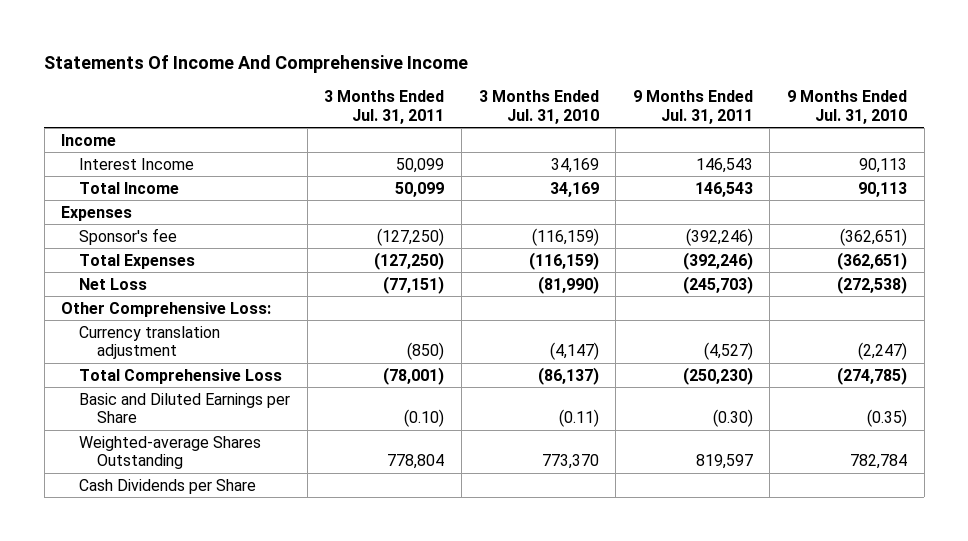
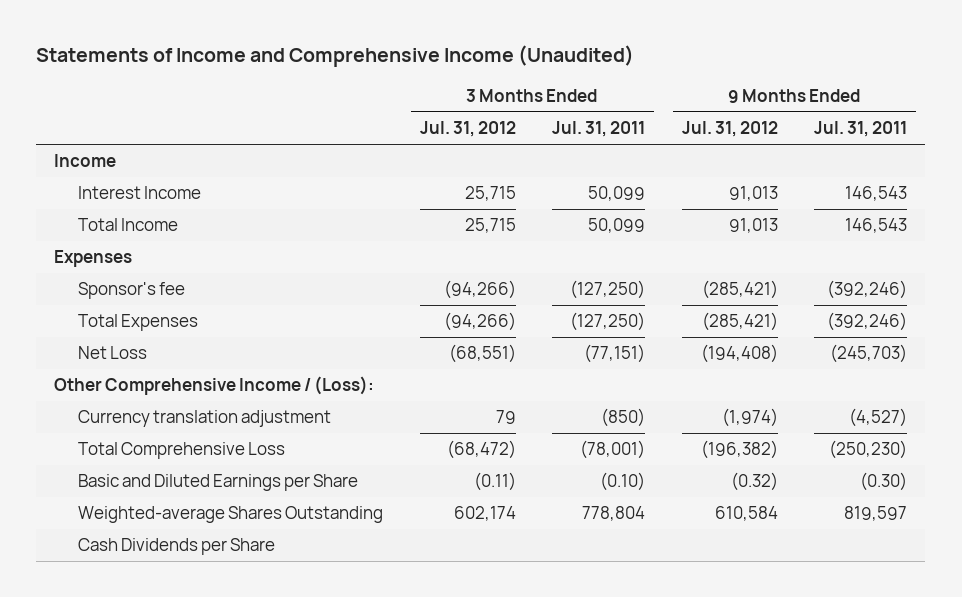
[44,54,469,73] Statements Of Income And Comprehensive Income -> [36,45,635,68] Statements of Income and Comprehensive Income (Unaudited)
[478,90,599,124] 3 Months Ended Jul. 31, 2010 -> none
[786,90,907,124] 9 Months Ended Jul. 31, 2010 -> none
none -> [419,121,516,138] Jul. 31, 2012
none -> [681,121,778,138] Jul. 31, 2012
[61,301,272,317] Other Comprehensive Loss: -> [54,376,375,396] Other Comprehensive Income / (Loss):

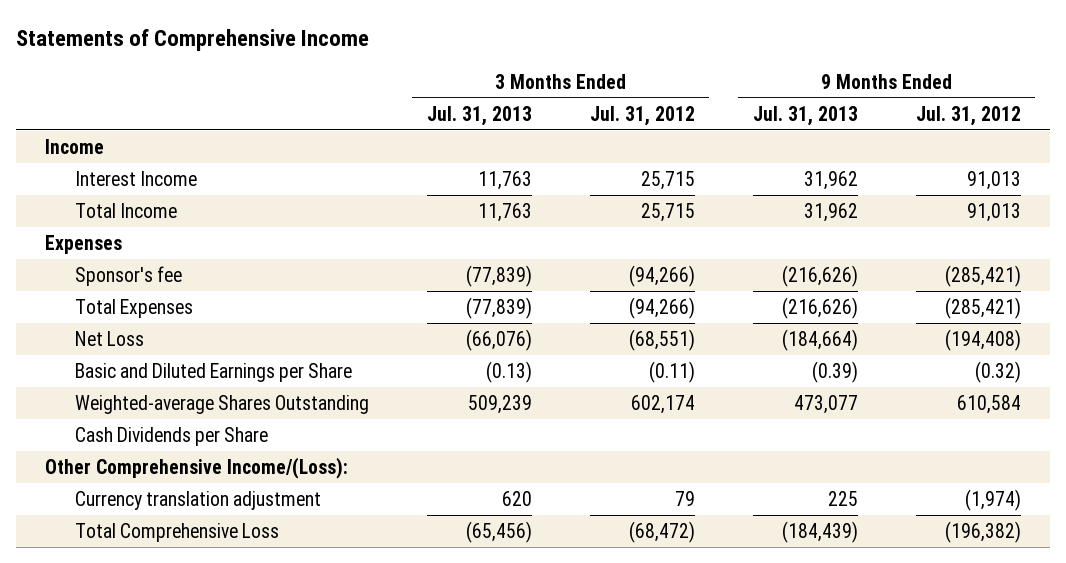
[36,45,635,68] Statements of Income and Comprehensive Income (Unaudited) -> [15,29,369,52] Statements of Comprehensive Income
[552,121,646,138] Jul. 31, 2011 -> none
[814,121,908,138] Jul. 31, 2011 -> none
none -> [426,105,532,126] Jul. 31, 2013
none -> [752,105,858,126] Jul. 31, 2013
[54,376,375,396] Other Comprehensive Income / (Loss): -> none
none -> [44,456,348,479] Other Comprehensive Income/(Loss):
[78,410,332,428] Currency translation adjustment -> [75,490,322,510] Currency translation adjustment
[78,442,286,460] Total Comprehensive Loss -> [75,522,280,542] Total Comprehensive Loss

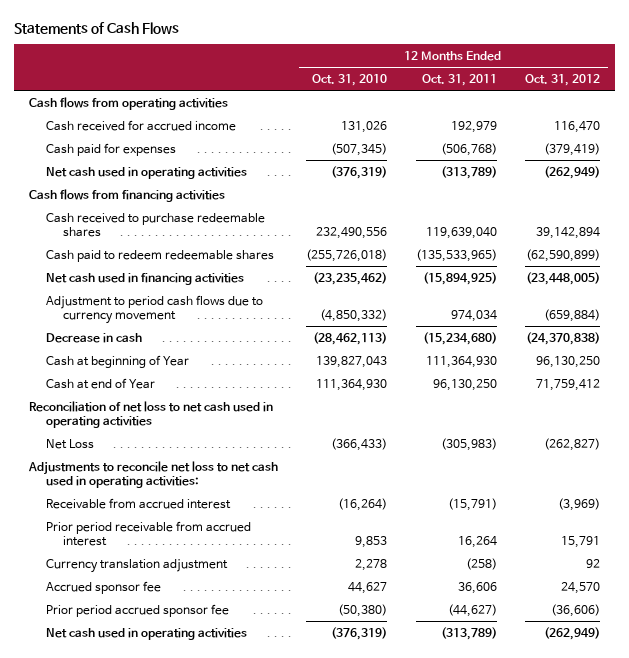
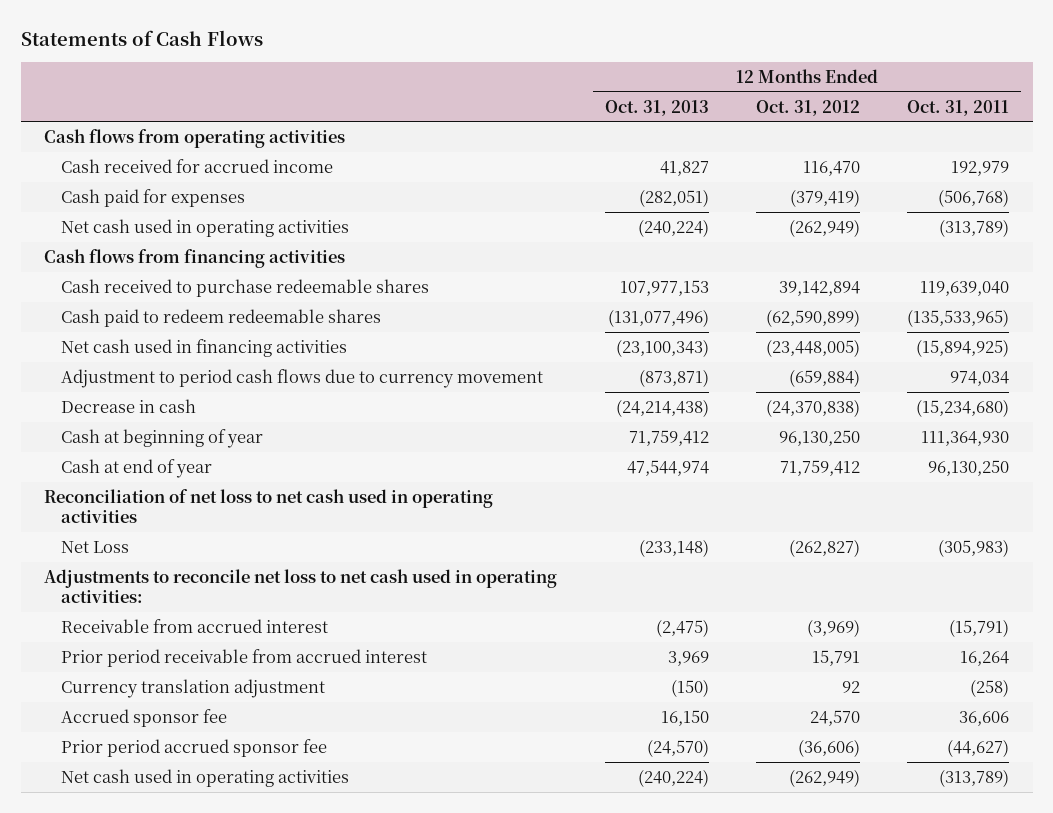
[312,73,388,86] Oct. 31, 2010 -> none
none -> [604,99,709,116] Oct. 31, 2013
[45,354,189,368] Cash at beginning of Year -> [61,428,264,448] Cash at beginning of year
[45,377,155,389] Cash at end of Year -> [61,458,213,478] Cash at end of year

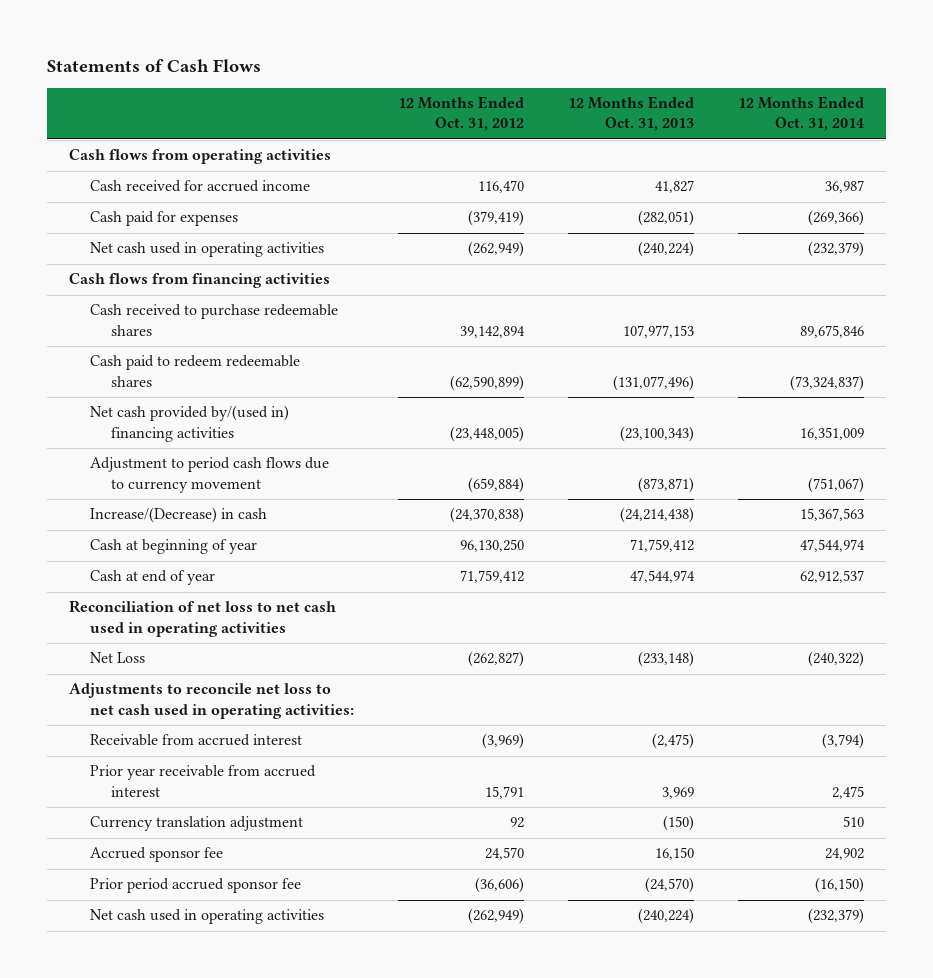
[907,99,1010,116] Oct. 31, 2011 -> none
none -> [737,96,864,132] 12 Months Ended Oct. 31, 2014
[61,338,348,357] Net cash used in financing activities -> [89,405,289,442] Net cash provided by/(used in) financing activities
[61,398,197,413] Decrease in cash -> [89,507,267,524] Increase/(Decrease) in cash
[61,648,428,667] Prior period receivable from accrued interest -> [89,765,316,797] Prior year receivable from accrued interest

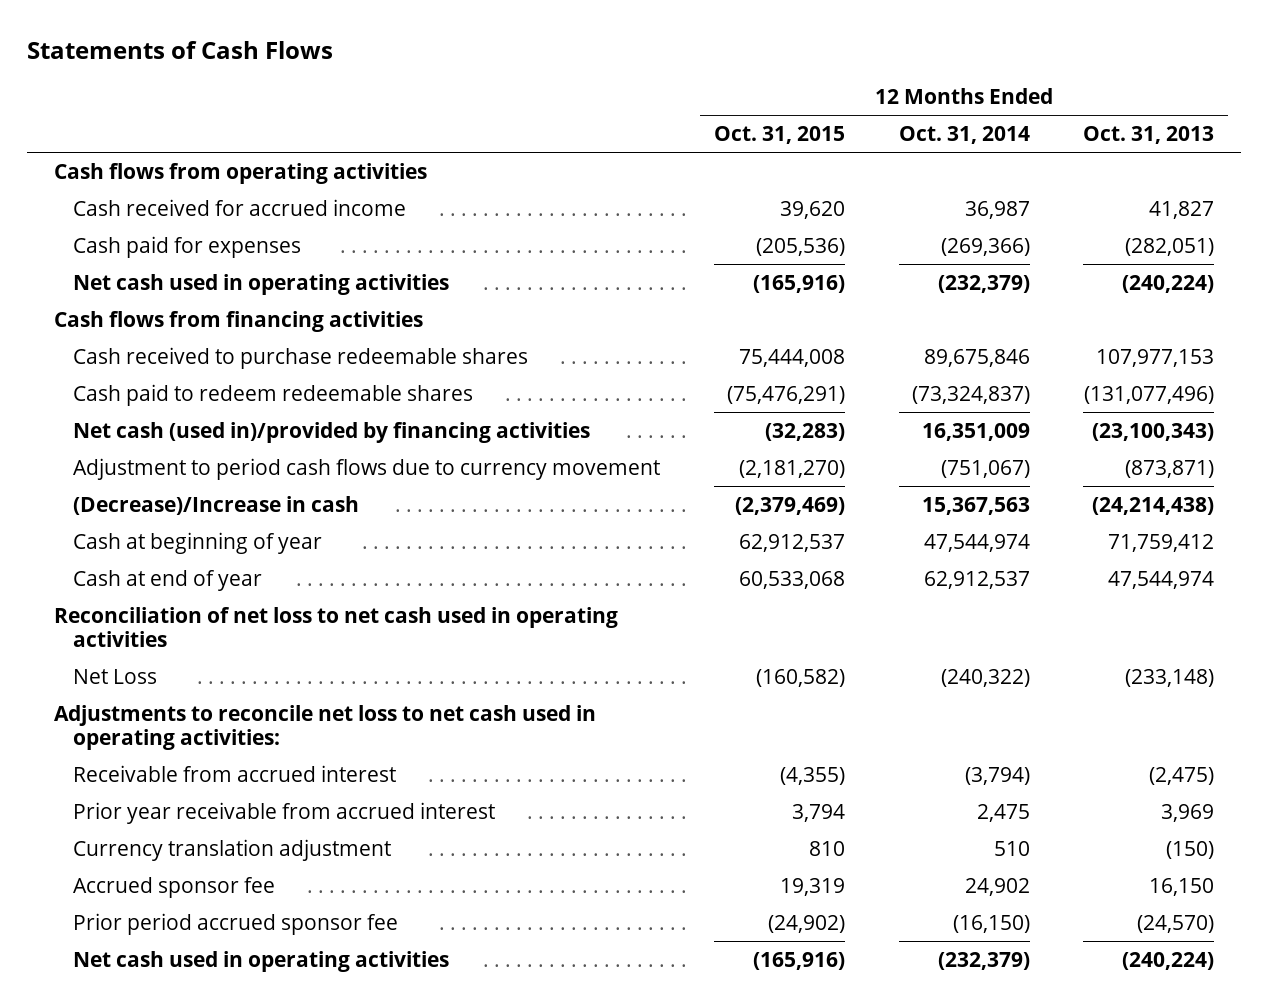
[397,96,524,132] 12 Months Ended Oct. 31, 2012 -> none
none -> [713,126,845,145] Oct. 31, 2015
[89,405,289,442] Net cash provided by/(used in) financing activities -> [72,421,590,443] Net cash (used in)/provided by financing activities
[89,507,267,524] Increase/(Decrease) in cash -> [72,495,359,515] (Decrease)/Increase in cash

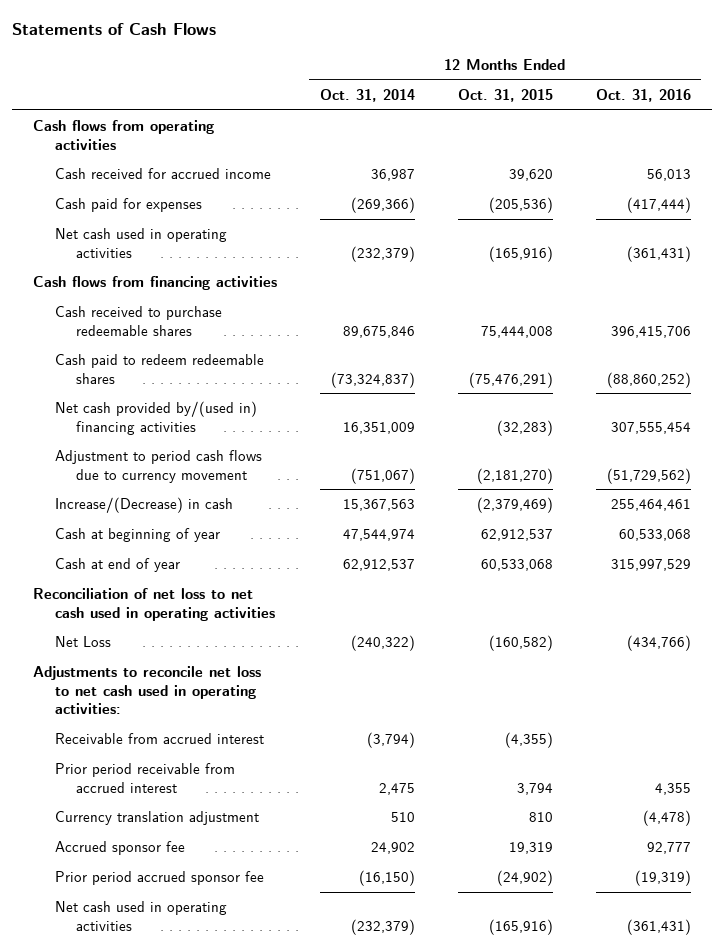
[1083,126,1215,145] Oct. 31, 2013 -> none
none -> [595,88,691,102] Oct. 31, 2016
[72,421,590,443] Net cash (used in)/provided by financing activities -> [54,401,257,435] Net cash provided by/(used in) financing activities
[72,495,359,515] (Decrease)/Increase in cash -> [54,497,233,514] Increase/(Decrease) in cash
[72,801,495,824] Prior year receivable from accrued interest -> [54,763,235,793] Prior period receivable from accrued interest

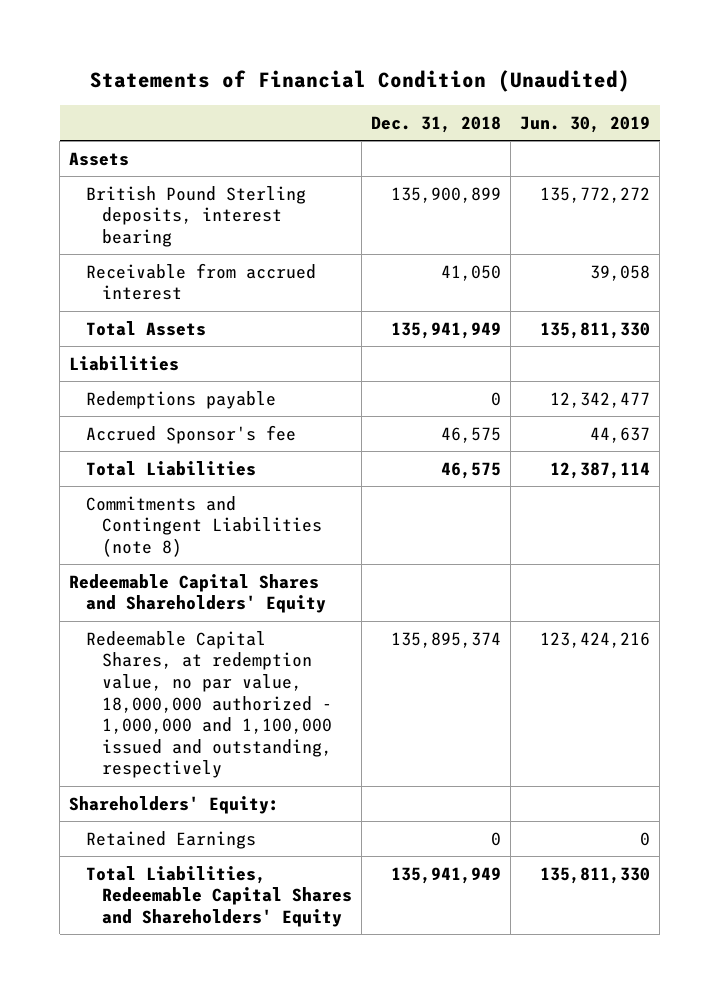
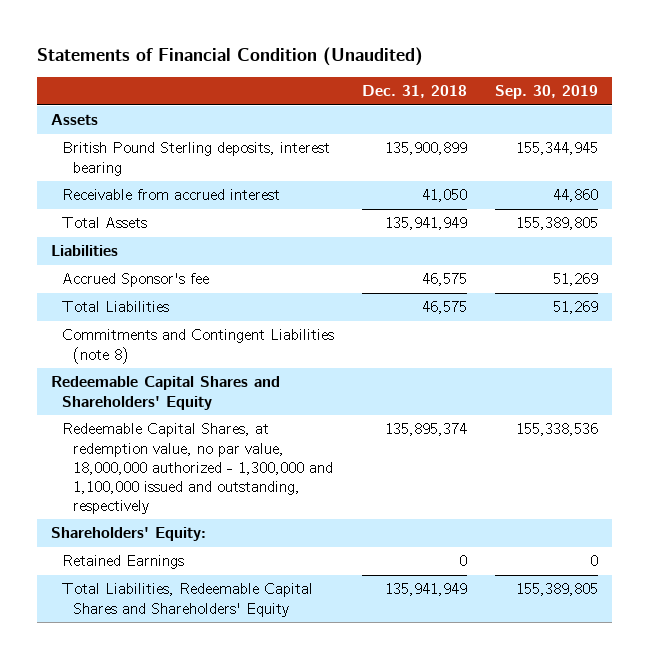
[520,116,651,134] Jun. 30, 2019 -> none
none -> [495,85,599,100] Sep. 30, 2019
[85,390,276,409] Redemptions payable -> none
[85,630,333,779] Redeemable Capital Shares, at redemption value, no par value, 18,000,000 authorized - 1,000,000 and 1,100,000 issued and outstanding, respectively -> [62,423,334,514] Redeemable Capital Shares, at redemption value, no par value, 18,000,000 authorized - 1,300,000 and 1,100,000 issued and outstanding, respectively

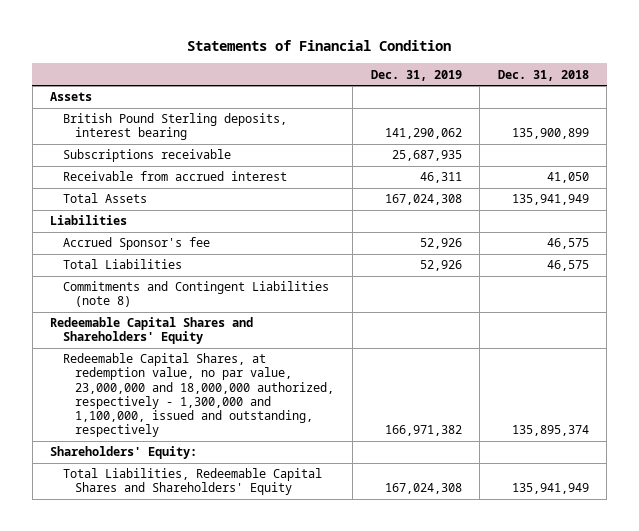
[36,47,423,67] Statements of Financial Condition (Unaudited) -> [187,40,452,52] Statements of Financial Condition
[495,85,599,100] Sep. 30, 2019 -> none
none -> [370,69,462,81] Dec. 31, 2019
none -> [62,149,231,163] Subscriptions receivable
[62,423,334,514] Redeemable Capital Shares, at redemption value, no par value, 18,000,000 authorized - 1,300,000 and 1,100,000 issued and outstanding, respectively -> [62,353,335,438] Redeemable Capital Shares, at redemption value, no par value, 23,000,000 and 18,000,000 authorized, respectively - 1,300,000 and 1,100,000, issued and outstanding, respectively
[62,555,185,570] Retained Earnings -> none

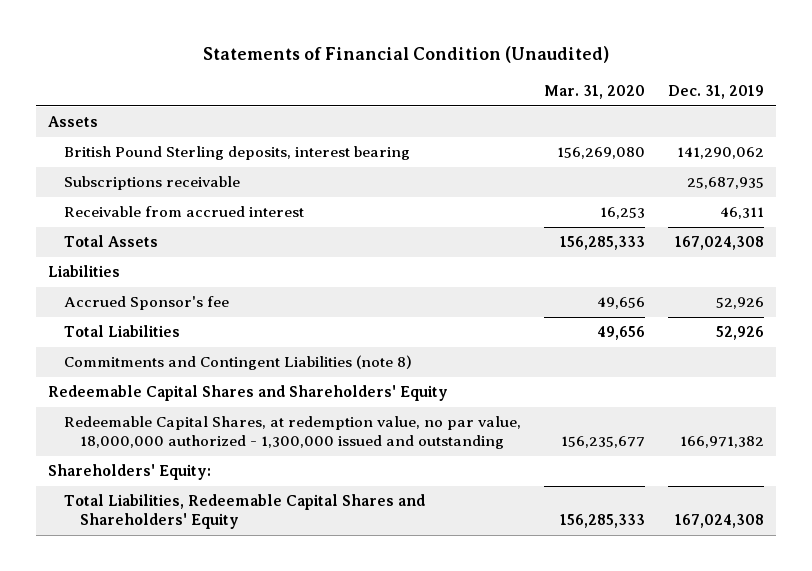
[187,40,452,52] Statements of Financial Condition -> [202,45,609,63] Statements of Financial Condition (Unaudited)
[497,69,589,81] Dec. 31, 2018 -> none
none -> [543,84,645,99] Mar. 31, 2020
[62,353,335,438] Redeemable Capital Shares, at redemption value, no par value, 23,000,000 and 18,000,000 authorized, respectively - 1,300,000 and 1,100,000, issued and outstanding, respectively -> [63,416,521,449] Redeemable Capital Shares, at redemption value, no par value, 18,000,000 authorized - 1,300,000 issued and outstanding

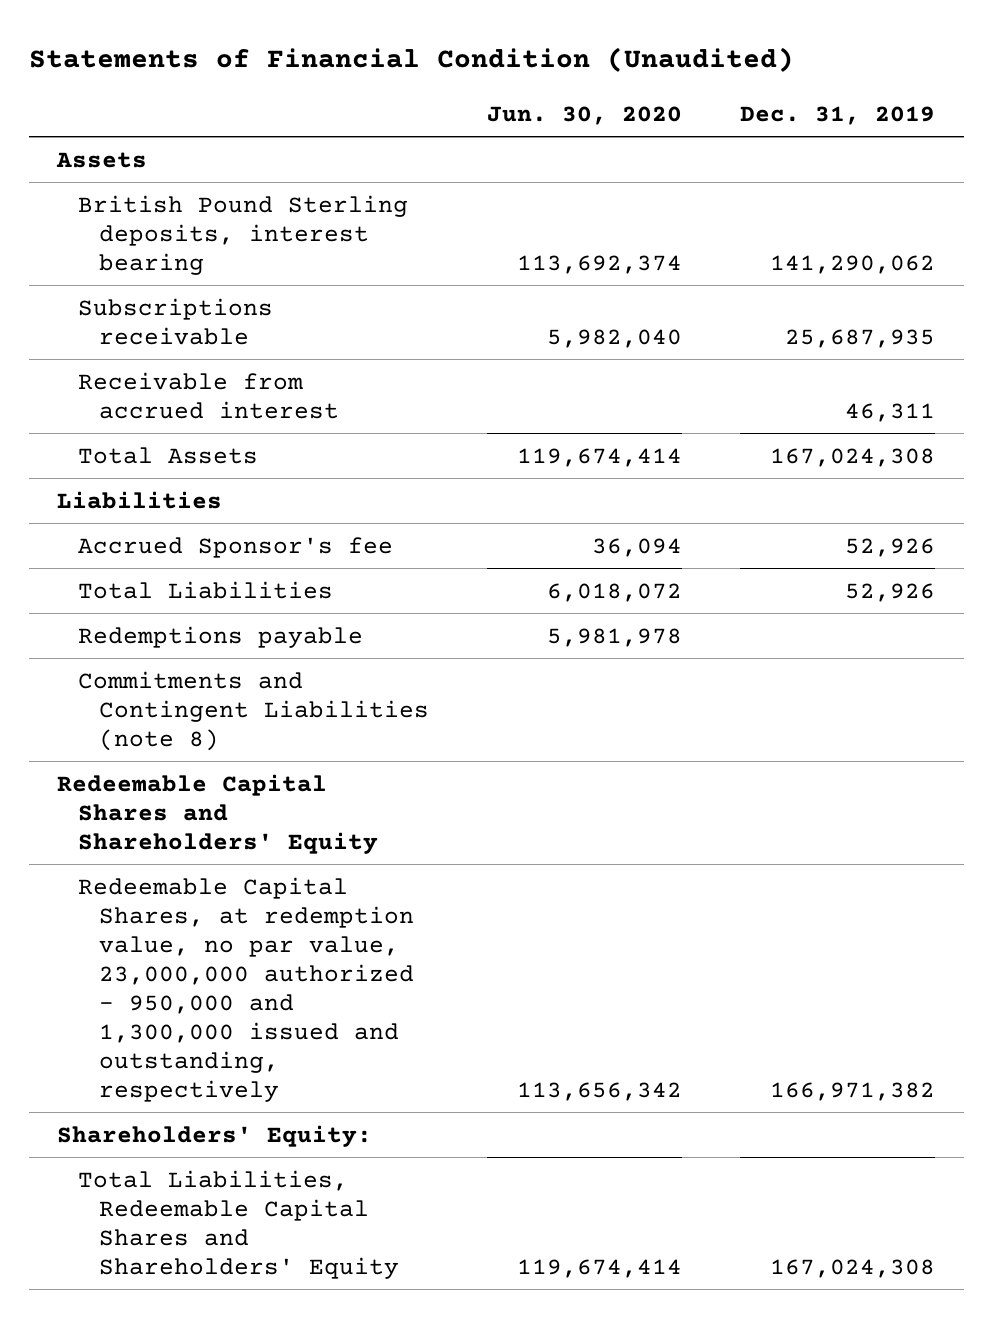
[543,84,645,99] Mar. 31, 2020 -> none
none -> [487,105,683,125] Jun. 30, 2020
none -> [78,625,364,648] Redemptions payable
[63,416,521,449] Redeemable Capital Shares, at redemption value, no par value, 18,000,000 authorized - 1,300,000 issued and outstanding -> [78,876,415,1102] Redeemable Capital Shares, at redemption value, no par value, 23,000,000 authorized - 950,000 and 1,300,000 issued and outstanding, respectively

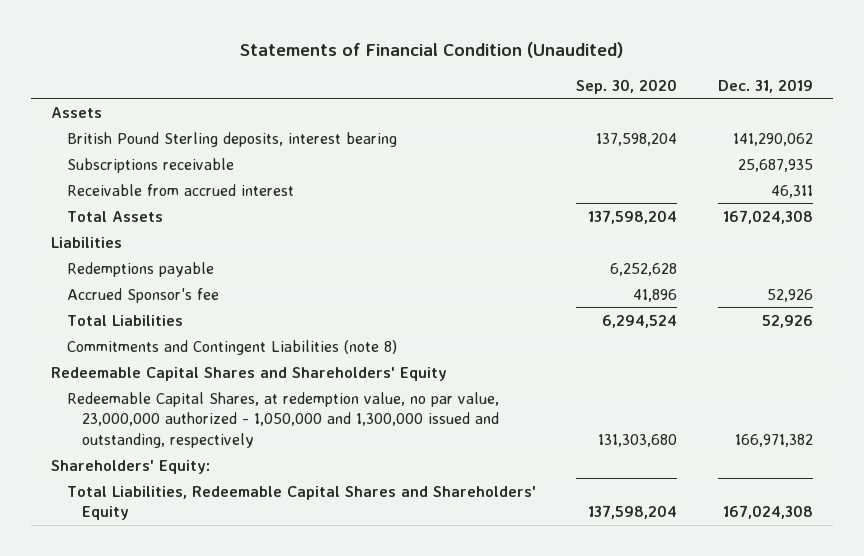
[487,105,683,125] Jun. 30, 2020 -> none
none -> [576,78,678,94] Sep. 30, 2020
[78,625,364,648] Redemptions payable -> [66,261,214,277] Redemptions payable
[78,876,415,1102] Redeemable Capital Shares, at redemption value, no par value, 23,000,000 authorized - 950,000 and 1,300,000 issued and outstanding, respectively -> [66,391,500,448] Redeemable Capital Shares, at redemption value, no par value, 23,000,000 authorized - 1,050,000 and 1,300,000 issued and outstanding, respectively

